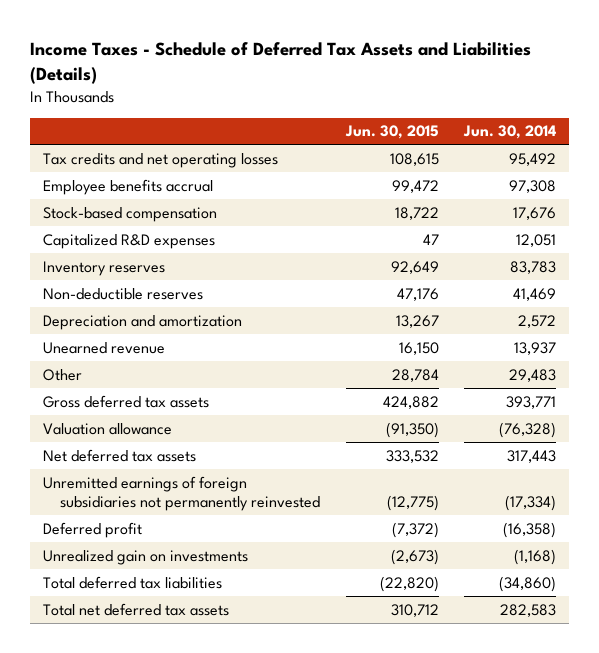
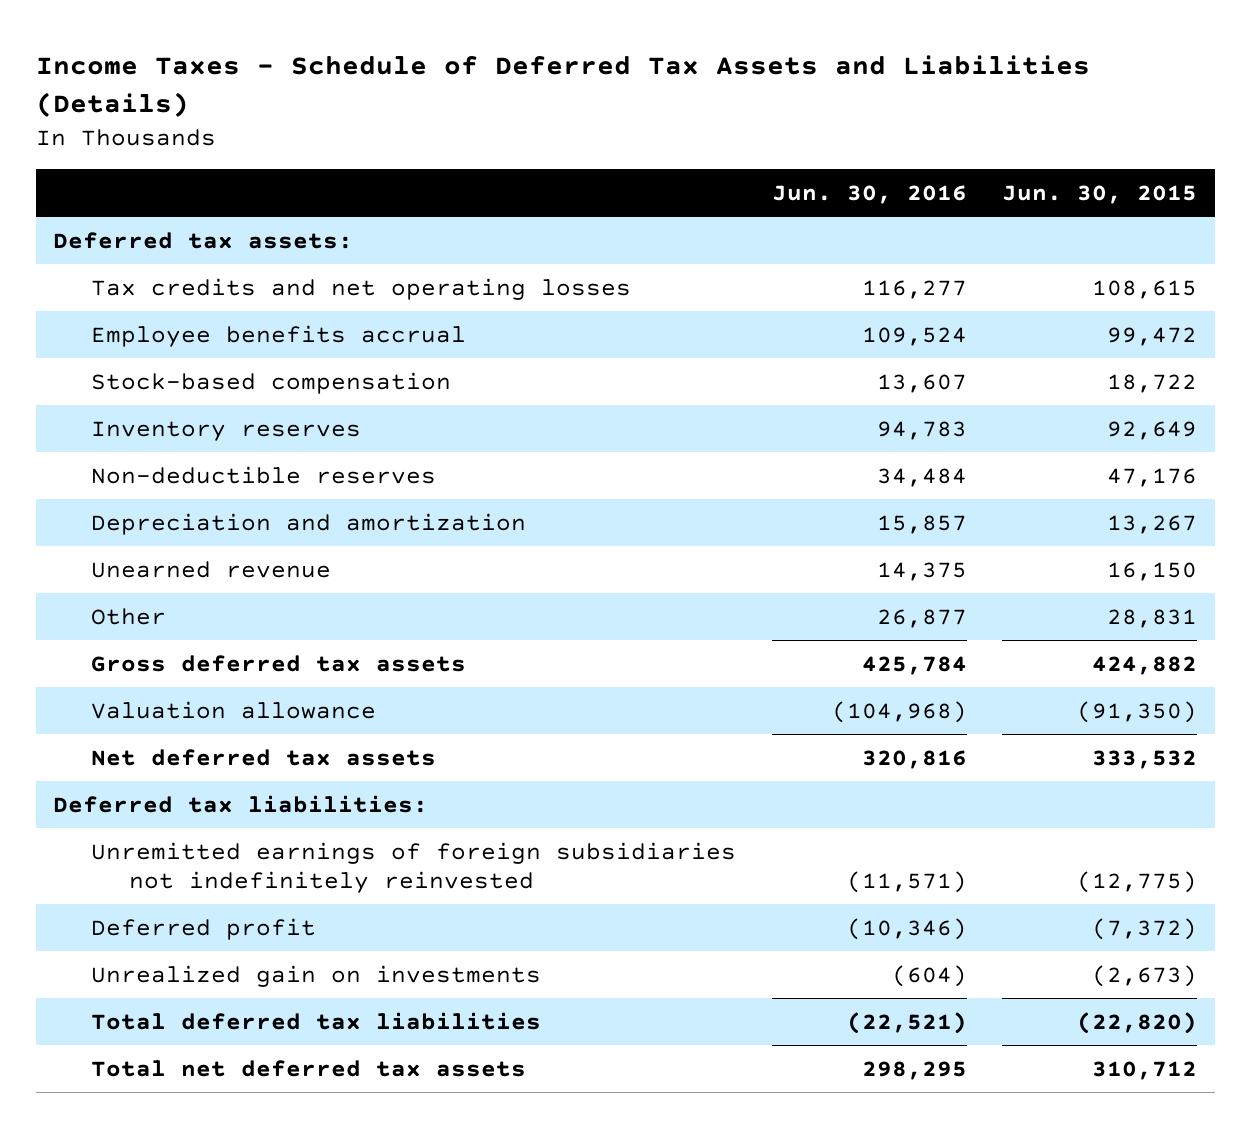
[463,125,557,140] Jun. 30, 2014 -> none
none -> [771,184,967,204] Jun. 30, 2016
none -> [53,231,354,249] Deferred tax assets:
[42,233,215,249] Capitalized R&D expenses -> none
[391,368,439,382] 28,784 -> [1107,608,1198,628] 28,831
none -> [53,794,429,813] Deferred tax liabilities:
[42,475,321,511] Unremitted earnings of foreign subsidiaries not permanently reinvested -> [91,841,737,893] Unremitted earnings of foreign subsidiaries not indefinitely reinvested

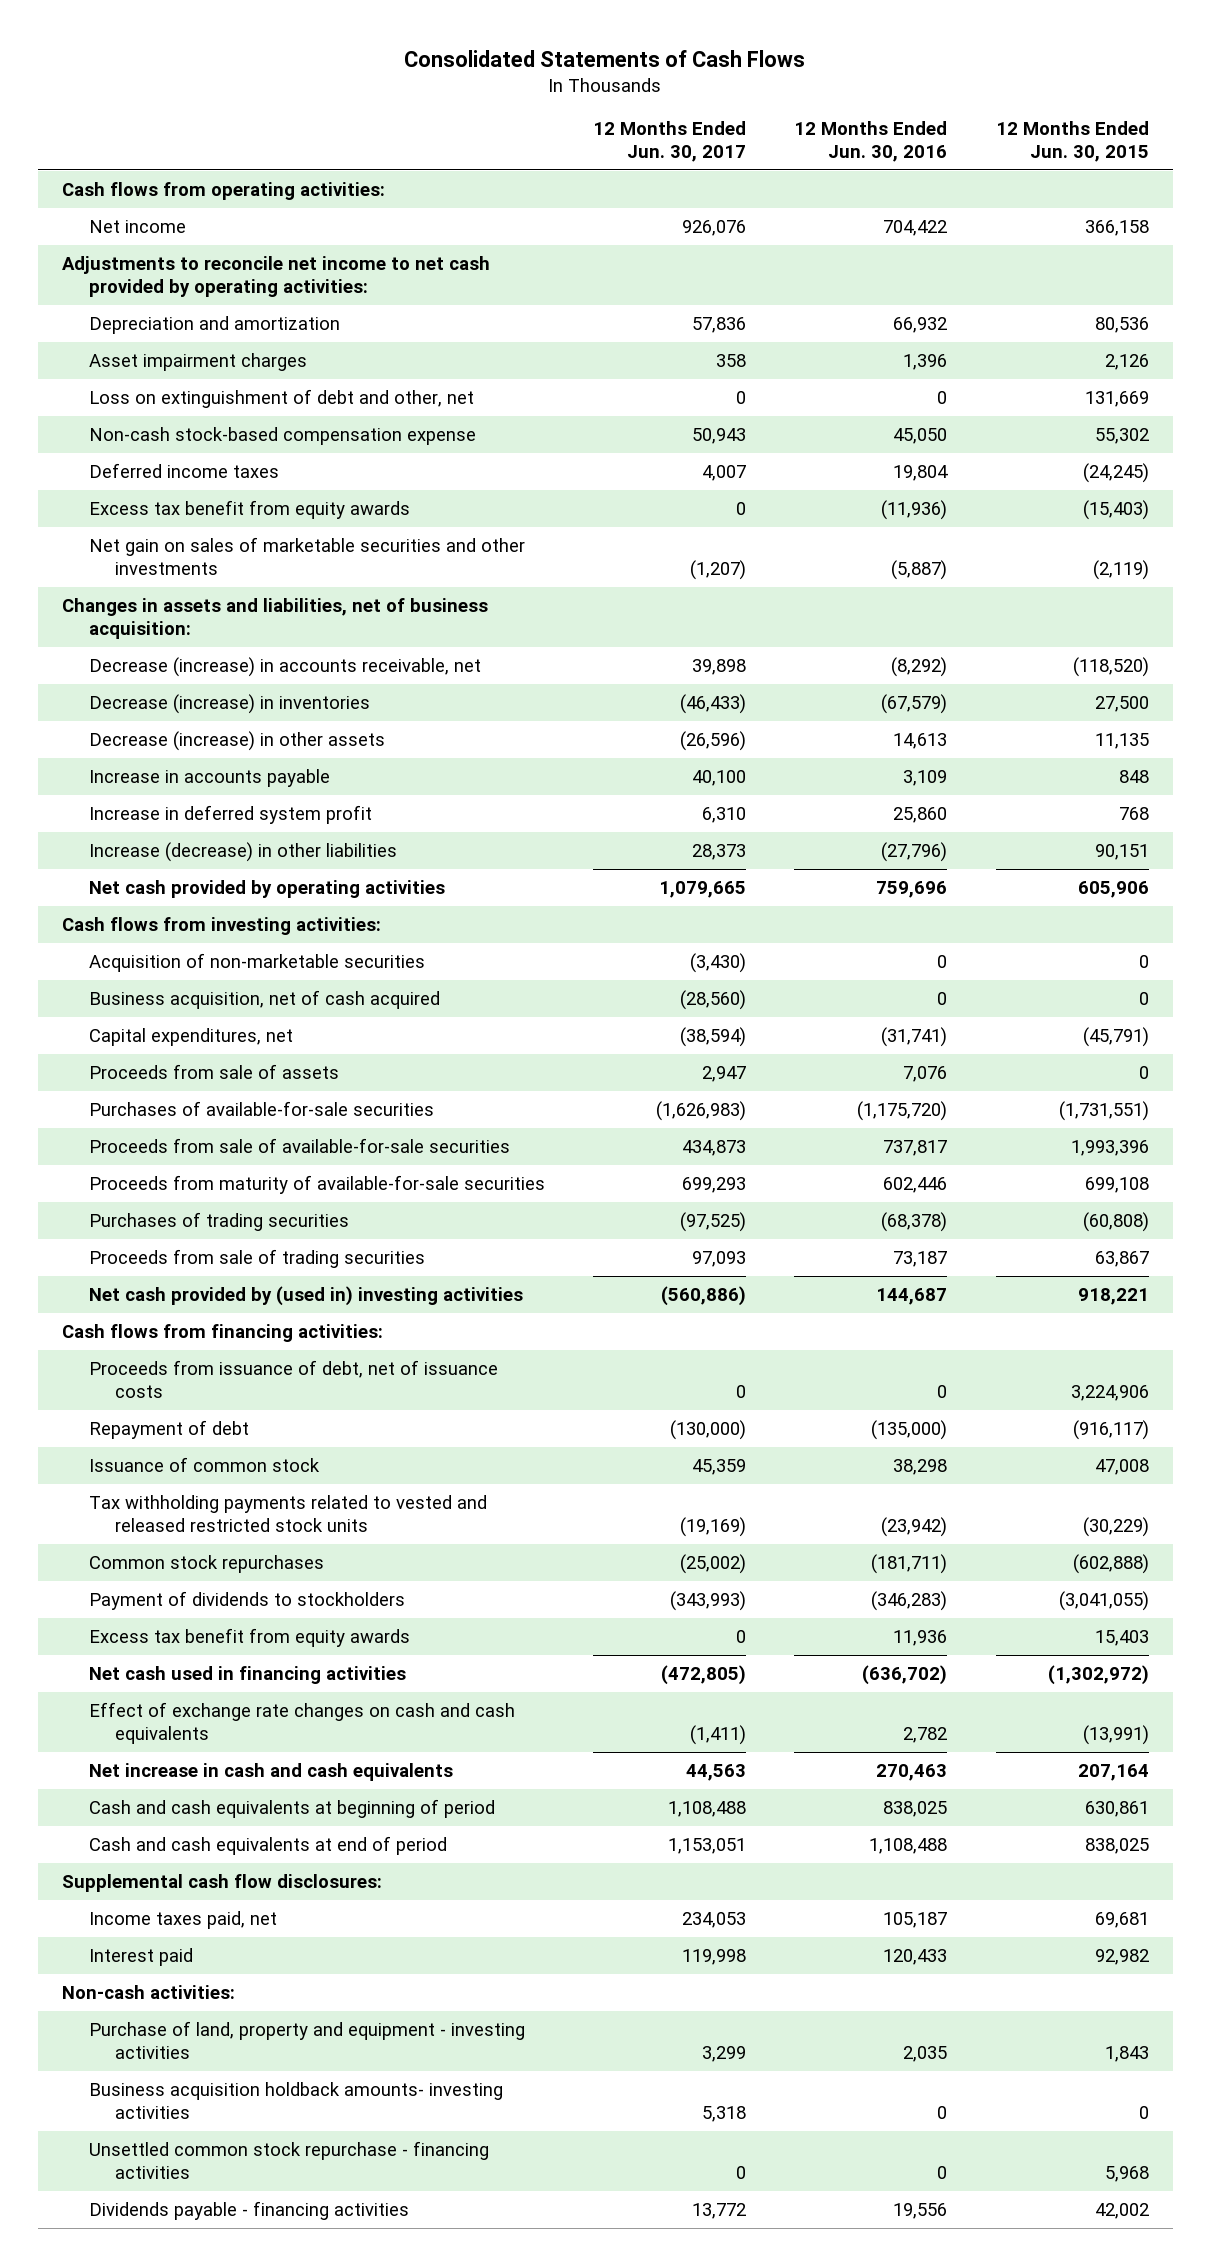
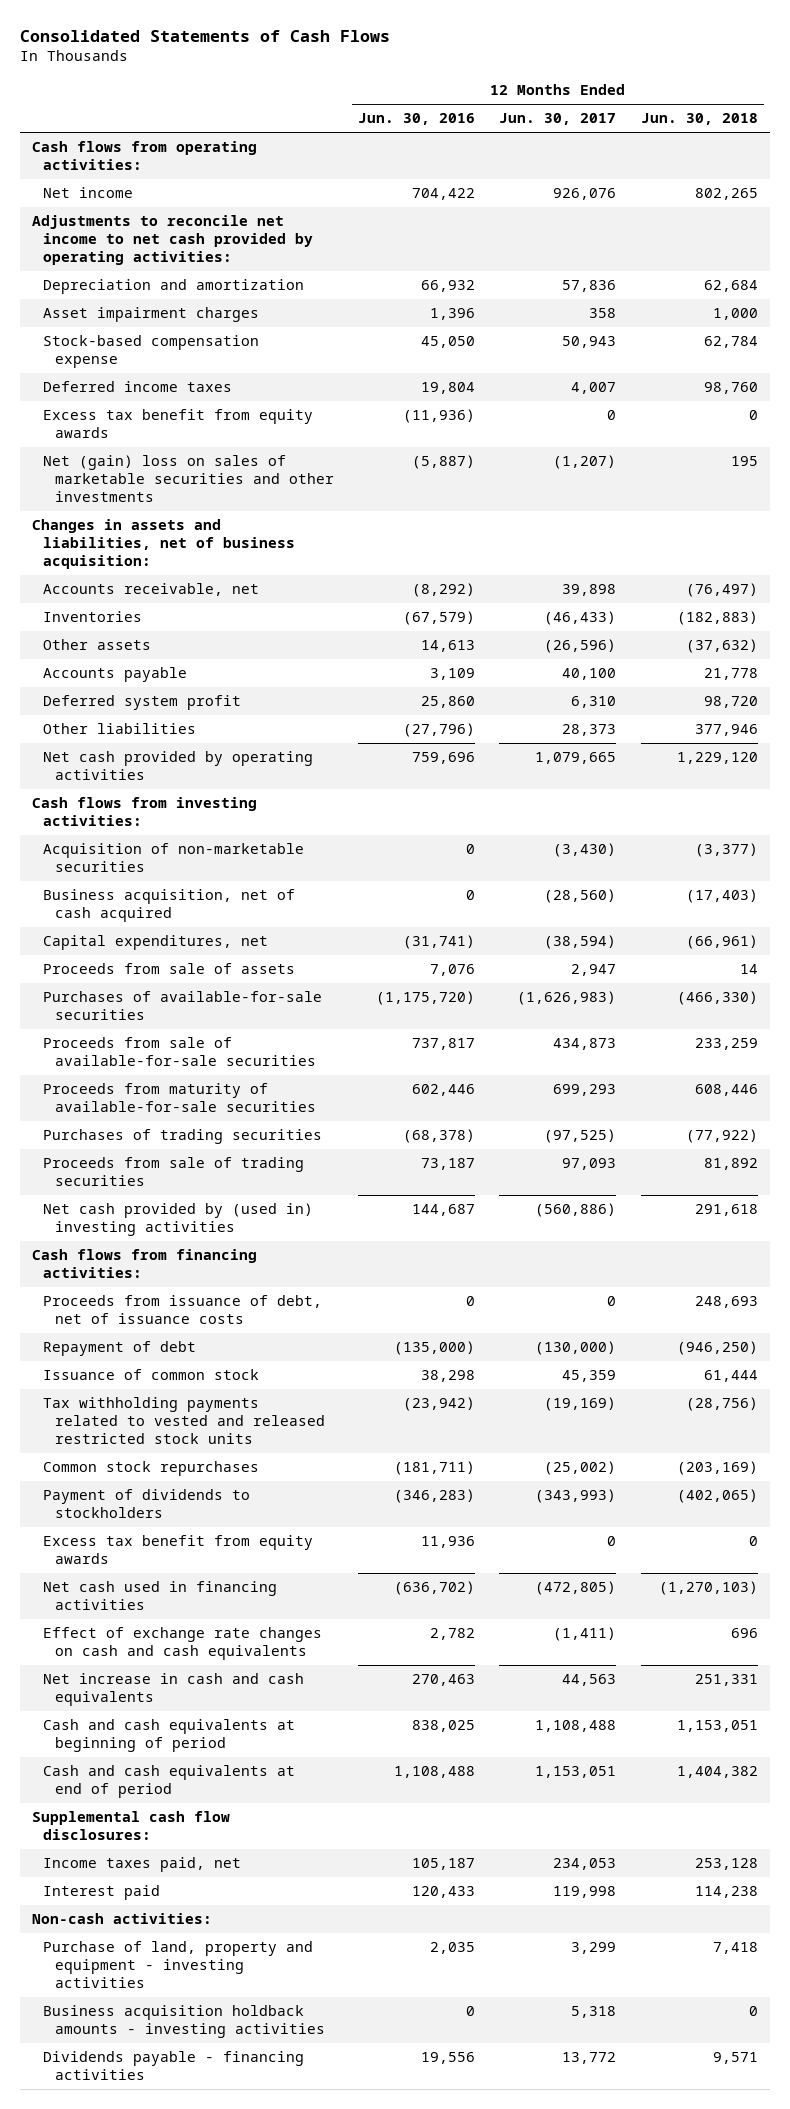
[995,121,1149,162] 12 Months Ended Jun. 30, 2015 -> none
none -> [640,113,758,126] Jun. 30, 2018
[88,389,474,409] Loss on extinguishment of debt and other, net -> none
[88,427,476,446] Non-cash stock-based compensation expense -> [43,335,260,369] Stock-based compensation expense
[88,537,525,575] Net gain on sales of marketable securities and other investments -> [43,455,334,502] Net (gain) loss on sales of marketable securities and other investments
[88,657,481,678] Decrease (increase) in accounts receivable, net -> [43,583,260,597] Accounts receivable, net
[88,694,370,715] Decrease (increase) in inventories -> [43,611,143,623] Inventories
[88,731,385,752] Decrease (increase) in other assets -> [43,639,152,651] Other assets
[88,769,330,788] Increase in accounts payable -> [43,667,188,683] Accounts payable
[88,805,372,825] Increase in deferred system profit -> [43,695,242,711] Deferred system profit
[88,842,397,863] Increase (decrease) in other liabilities -> [43,723,197,735] Other liabilities
[88,2141,489,2179] Unsettled common stock repurchase - financing activities -> none
[88,2082,503,2119] Business acquisition holdback amounts- investing activities -> [43,2005,325,2039] Business acquisition holdback amounts - investing activities

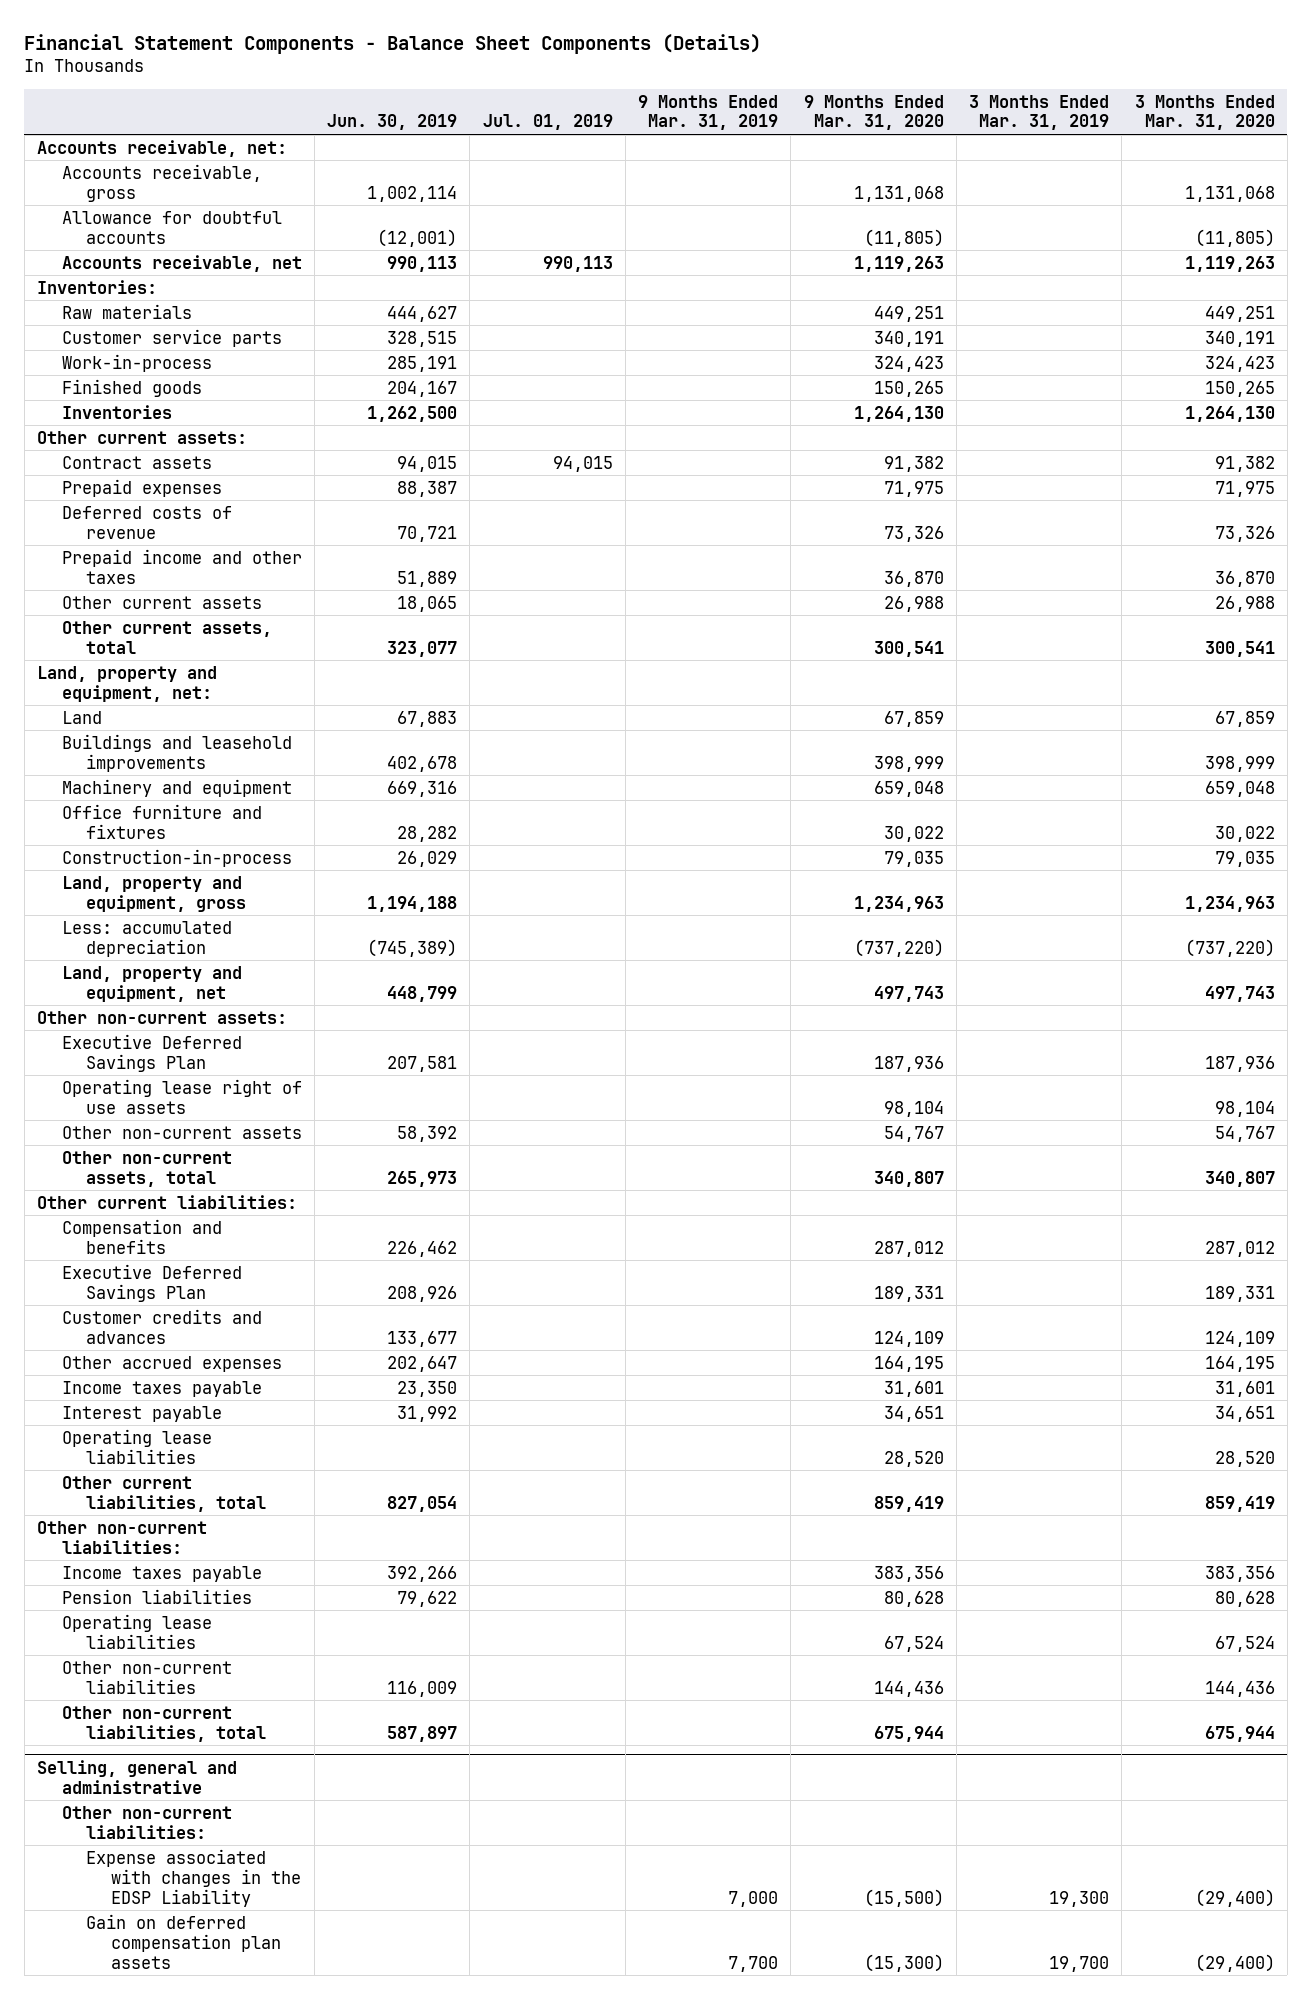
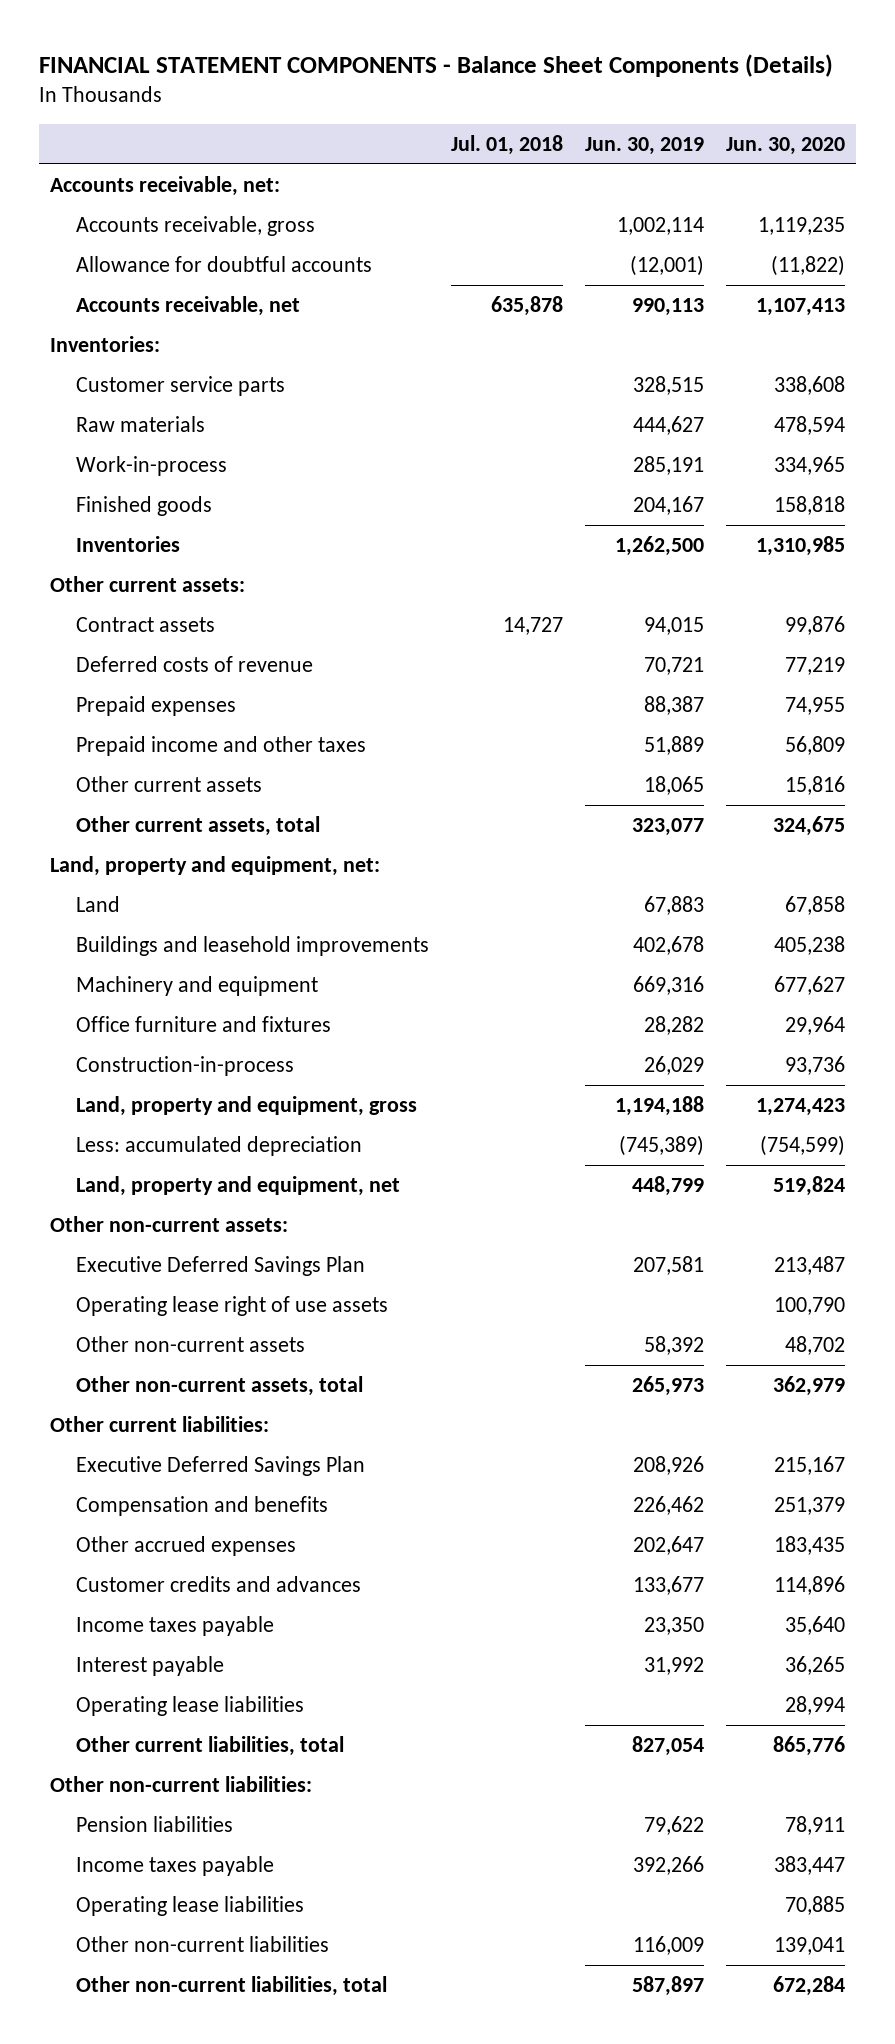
[24,33,762,54] Financial Statement Components - Balance Sheet Components (Details) -> [39,53,834,77] FINANCIAL STATEMENT COMPONENTS - Balance Sheet Components (Details)
[482,114,613,131] Jul. 01, 2019 -> none
[638,94,779,131] 9 Months Ended Mar. 31, 2019 -> none
[803,94,944,131] 9 Months Ended Mar. 31, 2020 -> none
[969,94,1110,131] 3 Months Ended Mar. 31, 2019 -> none
[1134,94,1275,131] 3 Months Ended Mar. 31, 2020 -> none
none -> [450,134,563,155] Jul. 01, 2018
none -> [725,136,845,155] Jun. 30, 2020
[61,303,192,319] Raw materials -> [75,416,205,433] Raw materials
[61,478,222,497] Prepaid expenses -> [75,696,236,717] Prepaid expenses
[61,1218,222,1254] Compensation and benefits -> [75,1496,328,1517] Compensation and benefits
[61,1308,262,1344] Customer credits and advances -> [75,1576,361,1593] Customer credits and advances
[61,1565,262,1582] Income taxes payable -> [75,1856,274,1877] Income taxes payable
[37,1759,238,1794] Selling, general and administrative -> none
[61,1805,232,1839] Other non-current liabilities: -> none
[86,1848,301,1907] Expense associated with changes in the EDSP Liability -> none
[86,1913,281,1969] Gain on deferred compensation plan assets -> none

